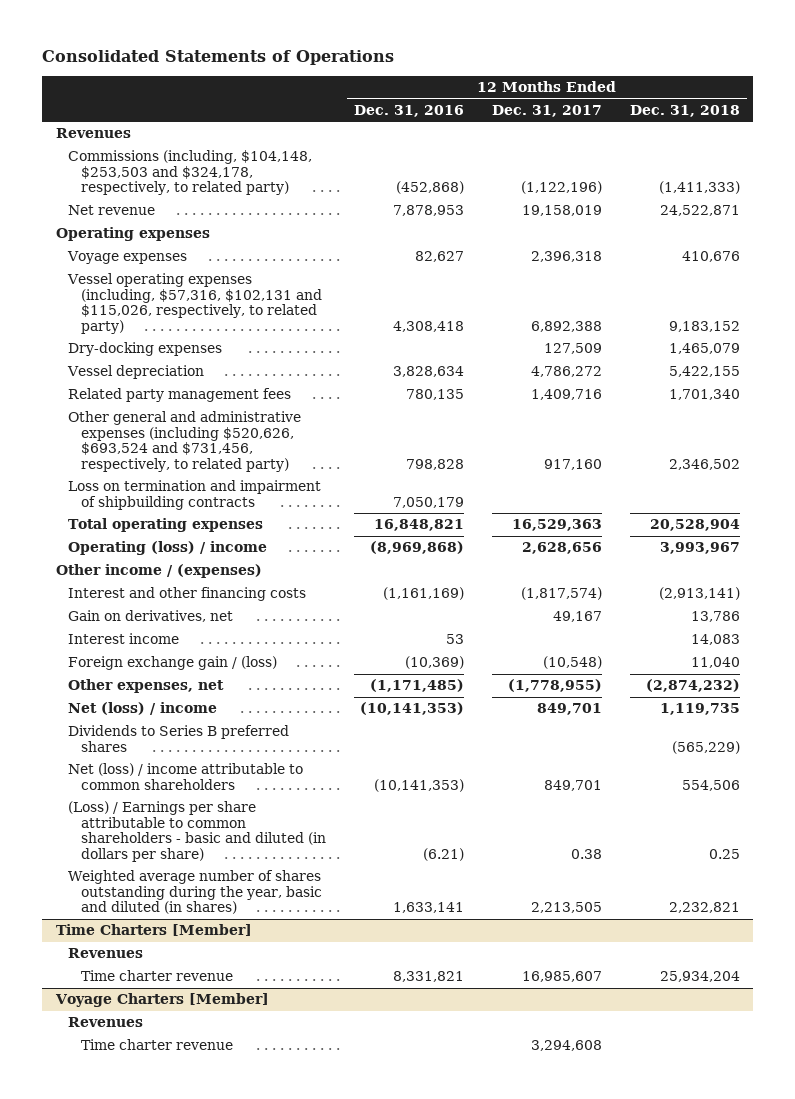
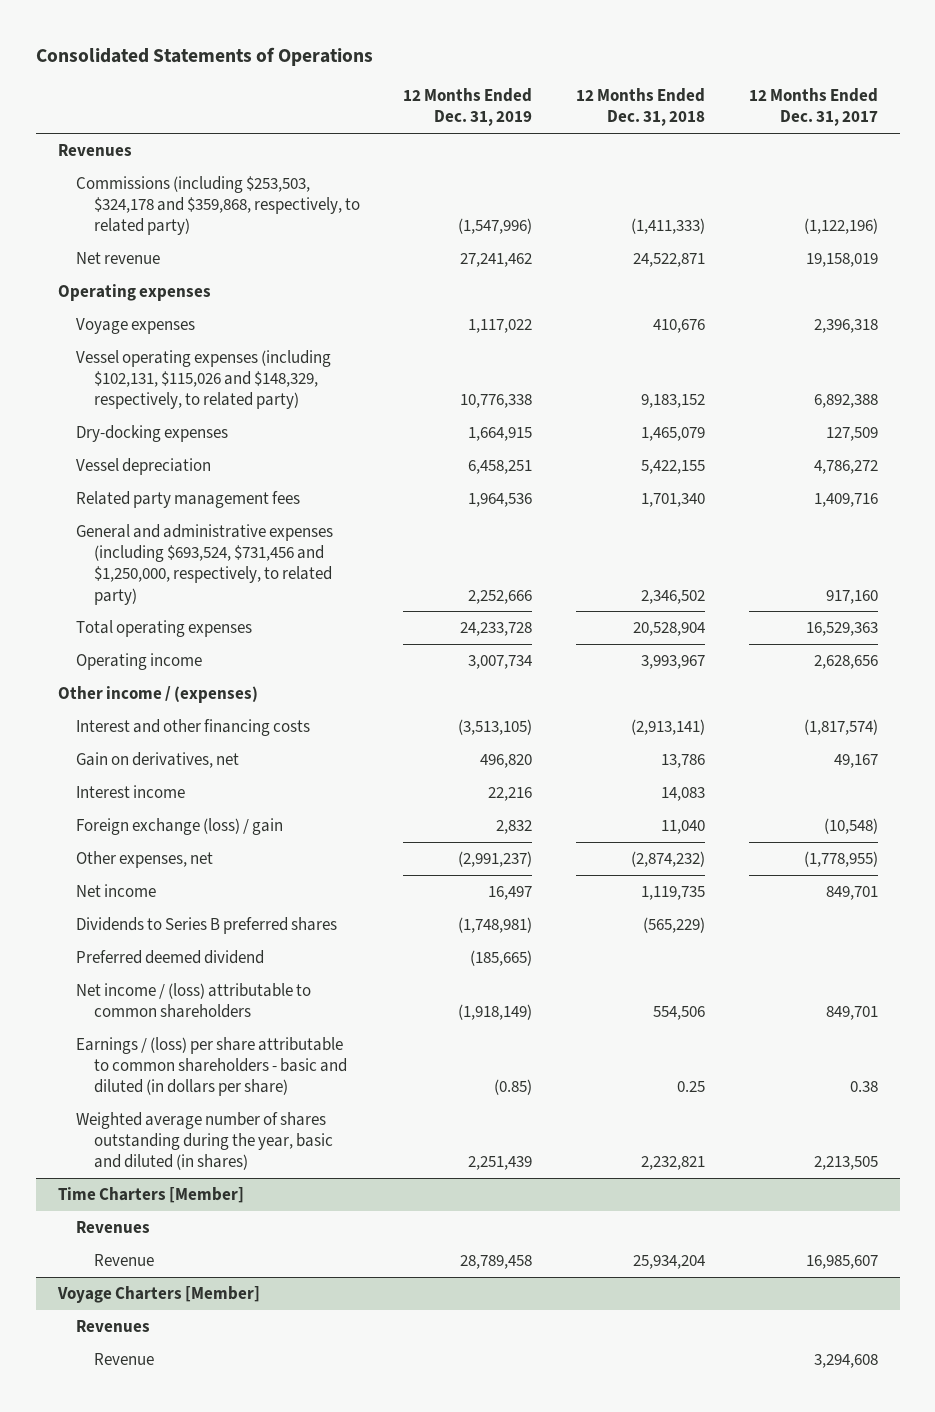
[353,104,464,117] Dec. 31, 2016 -> none
none -> [403,88,533,127] 12 Months Ended Dec. 31, 2019
[68,150,313,196] Commissions (including, $104,148, $253,503 and $324,178, respectively, to related party) -> [75,176,360,236] Commissions (including $253,503, $324,178 and $359,868, respectively, to related party)
[67,273,323,334] Vessel operating expenses (including, $57,316, $102,131 and $115,026, respectively, to related party) -> [75,350,331,410] Vessel operating expenses (including $102,131, $115,026 and $148,329, respectively, to related party)
[68,480,322,510] Loss on termination and impairment of shipbuilding contracts -> none
[68,411,302,472] Other general and administrative expenses (including $520,626, $693,524 and $731,456, respectively, to related party) -> [75,524,333,605] General and administrative expenses (including $693,524, $731,456 and $1,250,000, respectively, to related party)
[68,541,268,556] Operating (loss) / income -> [75,653,202,671] Operating income
[68,656,278,671] Foreign exchange gain / (loss) -> [75,818,283,836] Foreign exchange (loss) / gain
[68,702,218,716] Net (loss) / income -> [75,884,156,898] Net income
none -> [75,950,264,965] Preferred deemed dividend
[68,763,304,790] Net (loss) / income attributable to common shareholders -> [75,983,311,1019] Net income / (loss) attributable to common shareholders
[68,801,327,862] (Loss) / Earnings per share attributable to common shareholders - basic and diluted (in dollars per share) -> [75,1037,347,1097] Earnings / (loss) per share attributable to common shareholders - basic and diluted (in dollars per share)
[81,970,234,982] Time charter revenue -> [93,1254,154,1267] Revenue
[81,1039,234,1051] Time charter revenue -> [93,1353,154,1366] Revenue

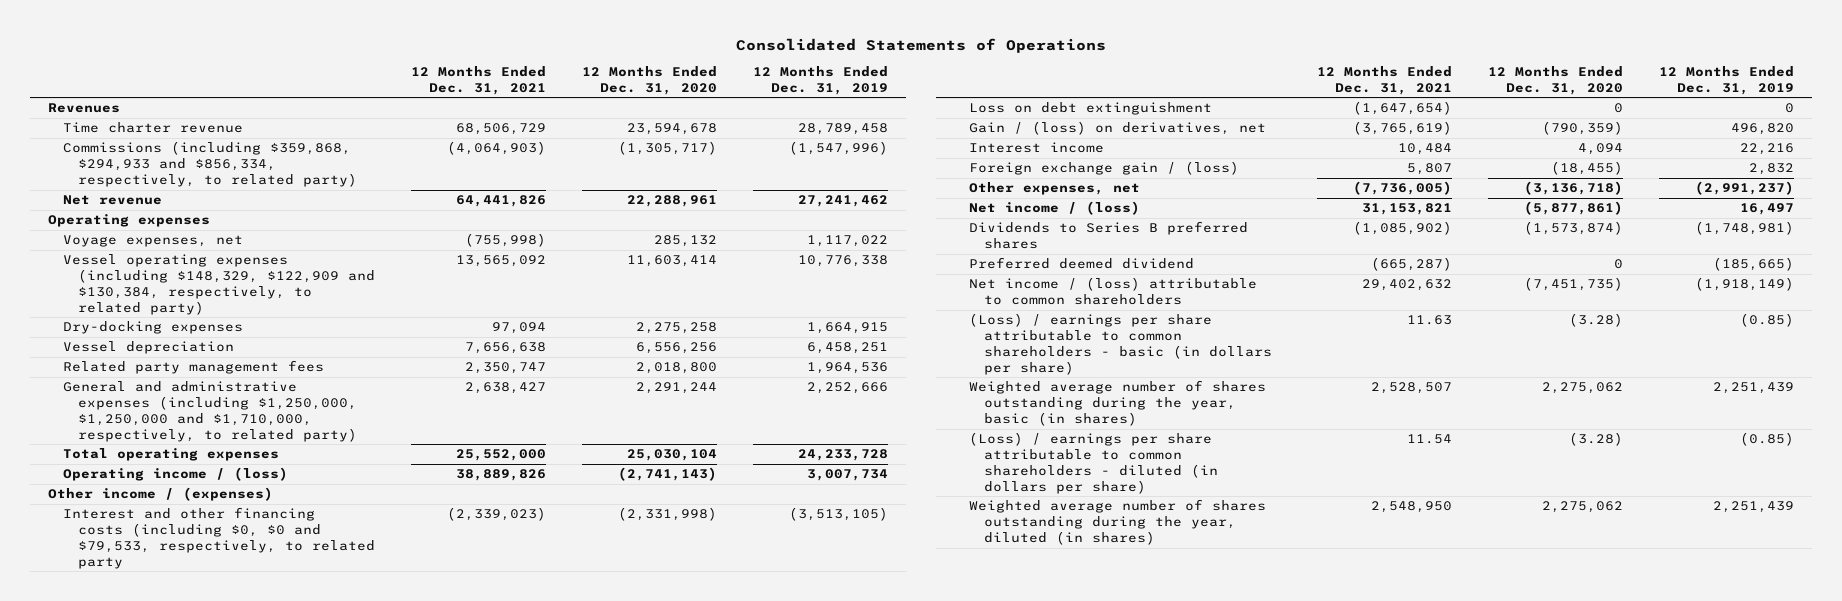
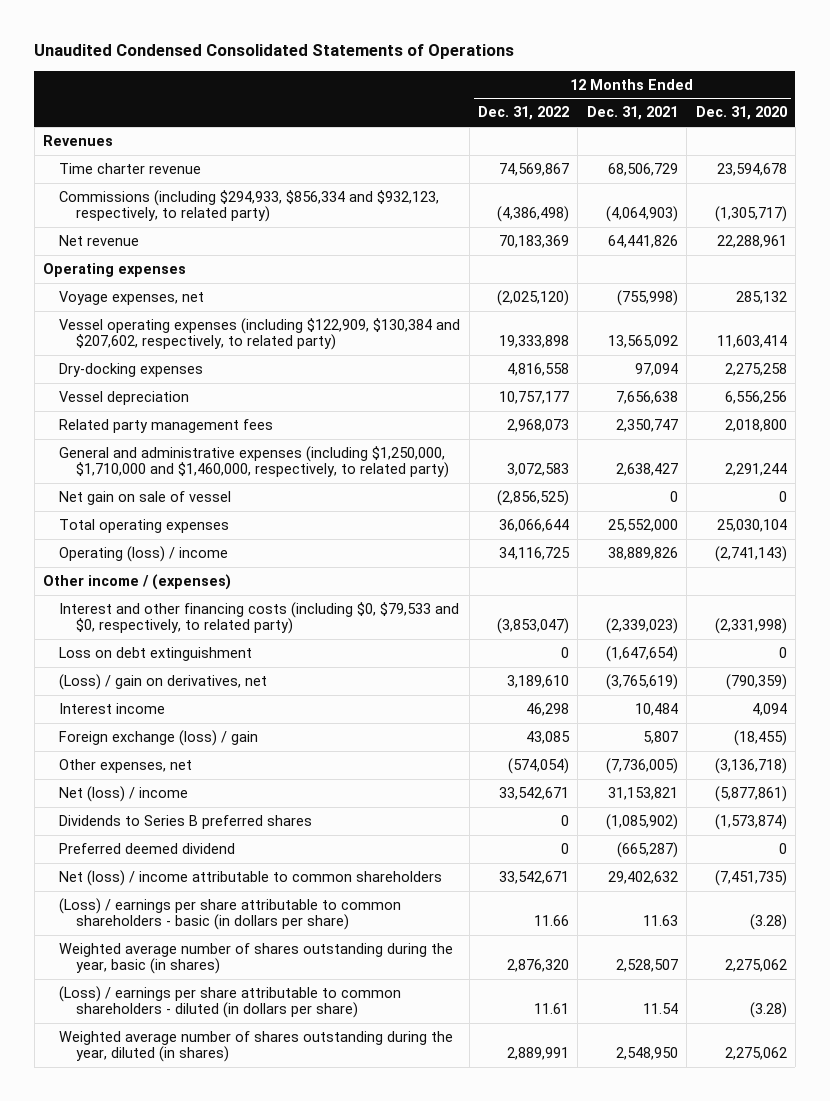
[735,37,1106,53] Consolidated Statements of Operations -> [34,44,515,60] Unaudited Condensed Consolidated Statements of Operations
[752,65,888,95] 12 Months Ended Dec. 31, 2019 -> none
none -> [478,106,570,121] Dec. 31, 2022
[63,141,358,188] Commissions (including $359,868, $294,933 and $856,334, respectively, to related party) -> [59,189,440,223] Commissions (including $294,933, $856,334 and $932,123, respectively, to related party)
[63,254,376,316] Vessel operating expenses (including $148,329, $122,909 and $130,384, respectively, to related party) -> [59,317,461,351] Vessel operating expenses (including $122,909, $130,384 and $207,602, respectively, to related party)
[63,381,358,443] General and administrative expenses (including $1,250,000, $1,250,000 and $1,710,000, respectively, to related party) -> [59,445,449,479] General and administrative expenses (including $1,250,000, $1,710,000 and $1,460,000, respectively, to related party)
none -> [59,490,232,505] Net gain on sale of vessel
[63,467,289,482] Operating income / (loss) -> [59,545,229,562] Operating (loss) / income
[63,507,376,570] Interest and other financing costs (including $0, $0 and $79,533, respectively, to related party -> [59,601,460,635] Interest and other financing costs (including $0, $79,533 and $0, respectively, to related party)
[969,121,1267,136] Gain / (loss) on derivatives, net -> [59,673,268,690] (Loss) / gain on derivatives, net
[969,161,1240,176] Foreign exchange gain / (loss) -> [59,729,259,746] Foreign exchange (loss) / gain
[969,201,1141,216] Net income / (loss) -> [59,785,189,802] Net (loss) / income
[969,277,1258,306] Net income / (loss) attributable to common shareholders -> [59,869,443,886] Net (loss) / income attributable to common shareholders

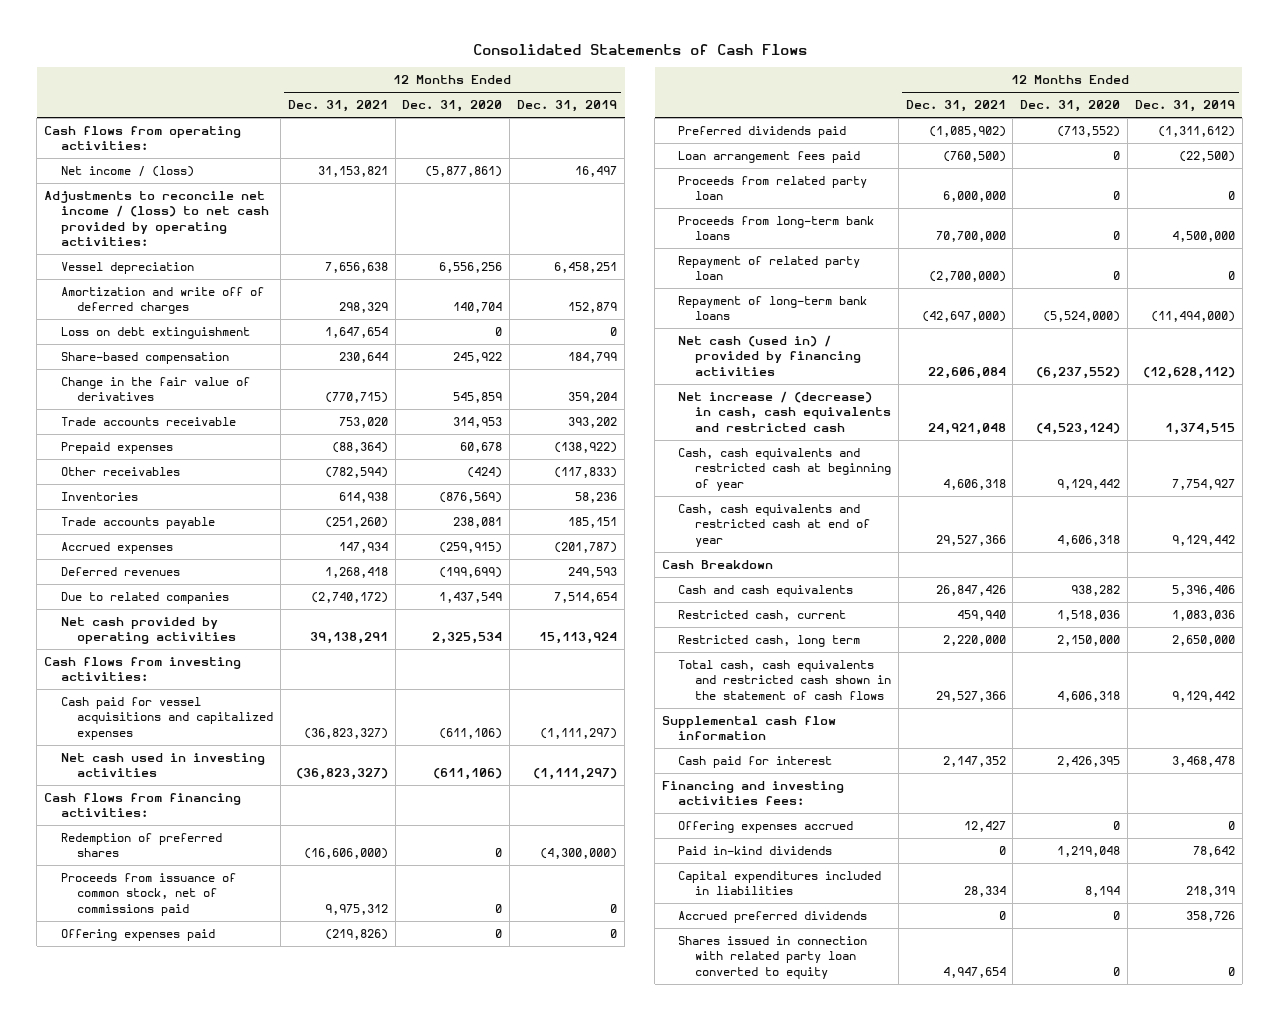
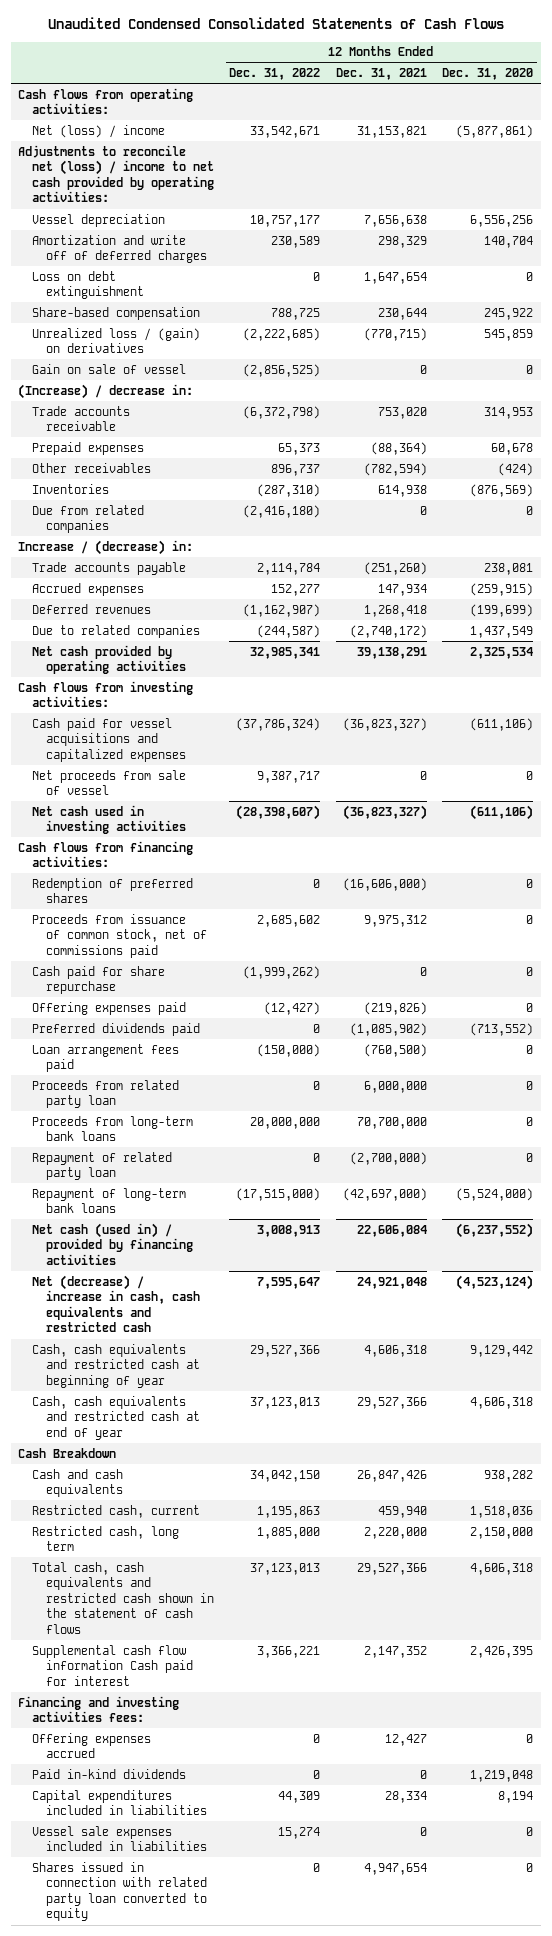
[472,44,807,56] Consolidated Statements of Cash Flows -> [47,17,504,30] Unaudited Condensed Consolidated Statements of Cash Flows
[517,100,618,113] Dec. 31, 2019 -> none
none -> [229,68,321,81] Dec. 31, 2022
[60,166,194,178] Net income / (loss) -> [31,124,165,138] Net (loss) / income
[44,191,269,247] Adjustments to reconcile net income / (loss) to net cash provided by operating activities: -> [18,144,214,203] Adjustments to reconcile net (loss) / income to net cash provided by operating activities:
[60,377,250,402] Change in the fair value of derivatives -> [31,327,200,354] Unrealized loss / (gain) on derivatives
none -> [31,363,186,374] Gain on sale of vessel
none -> [18,383,194,399] (Increase) / decrease in:
none -> [31,504,144,534] Due from related companies
none -> [18,539,194,555] Increase / (decrease) in:
none -> [31,769,186,796] Net proceeds from sale of vessel
none -> [31,965,165,995] Cash paid for share repurchase
[678,391,891,432] Net increase / (decrease) in cash, cash equivalents and restricted cash -> [31,1274,200,1333] Net (decrease) / increase in cash, cash equivalents and restricted cash
[661,716,836,741] Supplemental cash flow information -> none
[678,756,833,769] Cash paid for interest -> [31,1644,193,1686] Supplemental cash flow information Cash paid for interest
[678,911,868,924] Accrued preferred dividends -> none
none -> [31,1825,207,1852] Vessel sale expenses included in liabilities

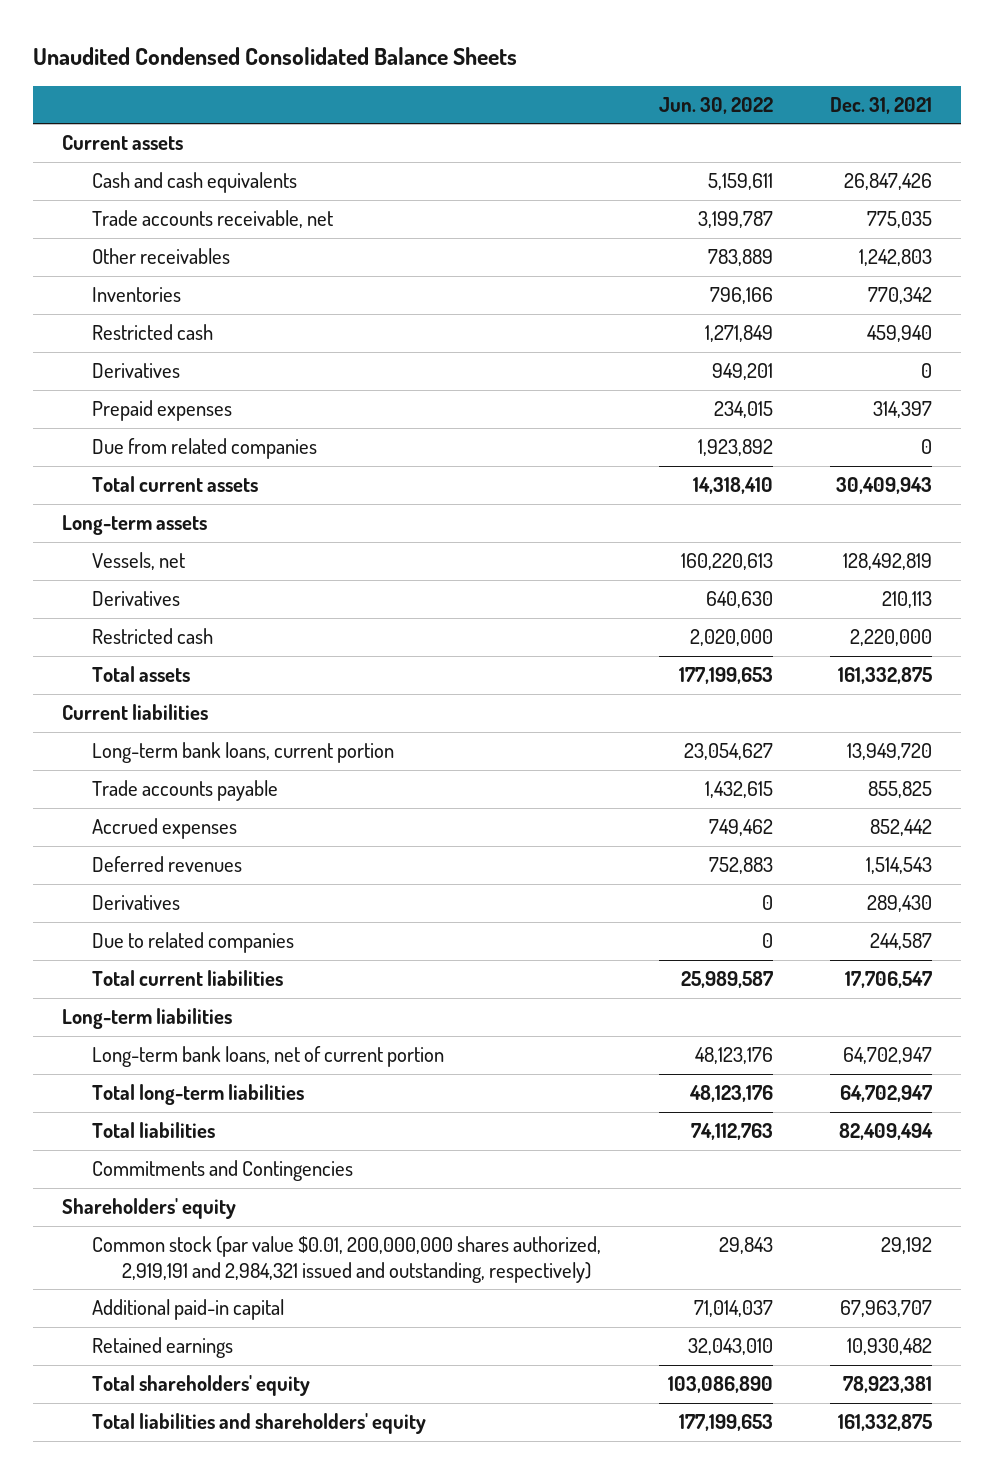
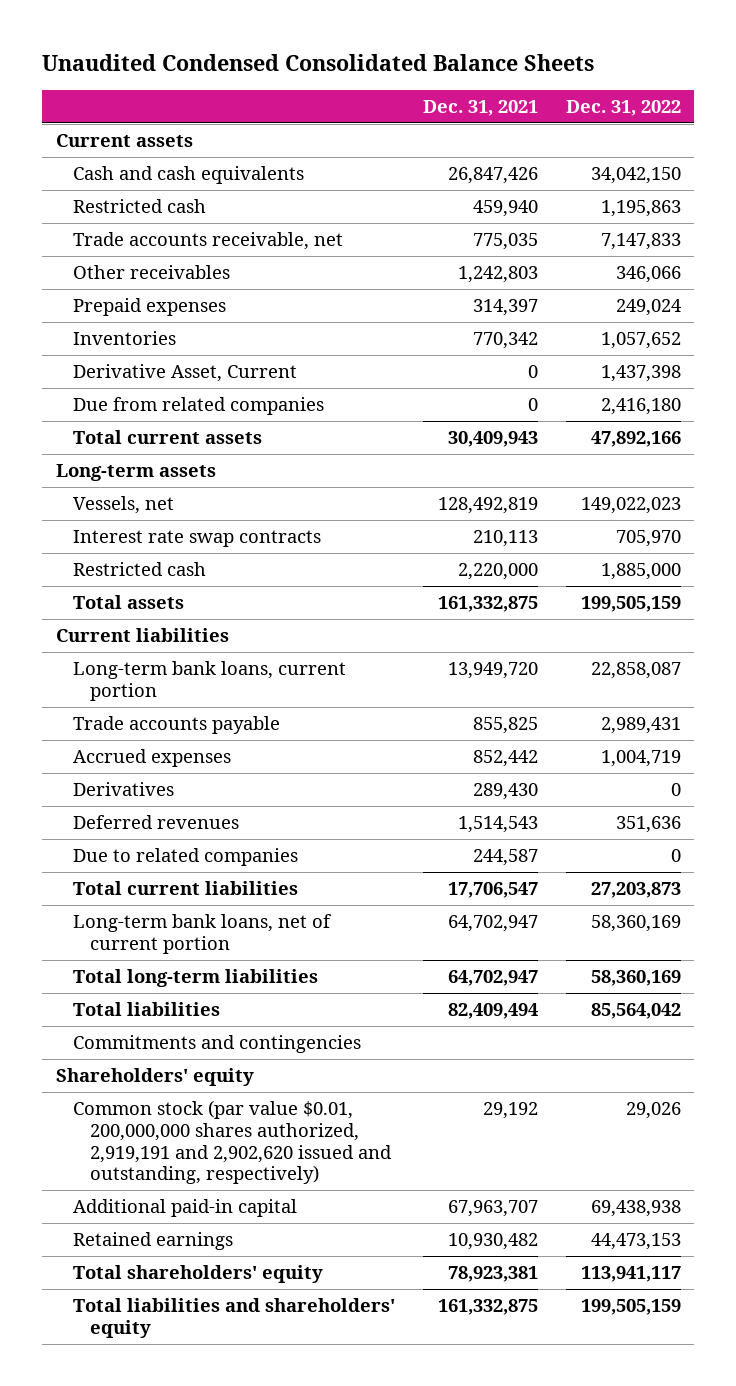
[658,97,773,115] Jun. 30, 2022 -> none
none -> [565,99,681,116] Dec. 31, 2022
[92,324,214,341] Restricted cash -> [73,199,207,214] Restricted cash
[92,363,181,379] Derivatives -> none
[92,287,182,303] Inventories -> [73,331,177,346] Inventories
none -> [73,364,298,383] Derivative Asset, Current
[92,591,181,607] Derivatives -> [73,530,322,548] Interest rate swap contracts
[92,856,243,873] Deferred revenues -> [73,815,240,830] Deferred revenues
[62,1008,233,1030] Long-term liabilities -> none
[92,1160,354,1182] Commitments and Contingencies -> [73,1035,362,1054] Commitments and contingencies
[92,1236,602,1283] Common stock (par value $0.01, 200,000,000 shares authorized, 2,919,191 and 2,984,321 issued and outstanding, respectively) -> [73,1100,393,1185] Common stock (par value $0.01, 200,000,000 shares authorized, 2,919,191 and 2,902,620 issued and outstanding, respectively)

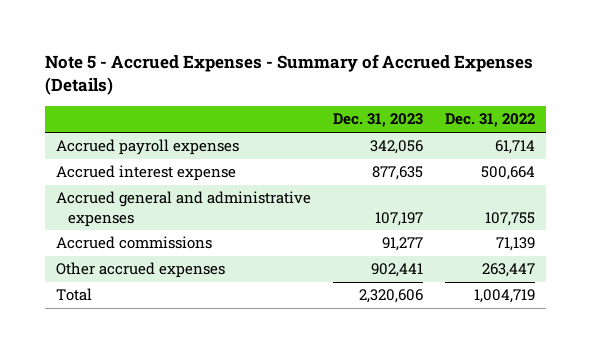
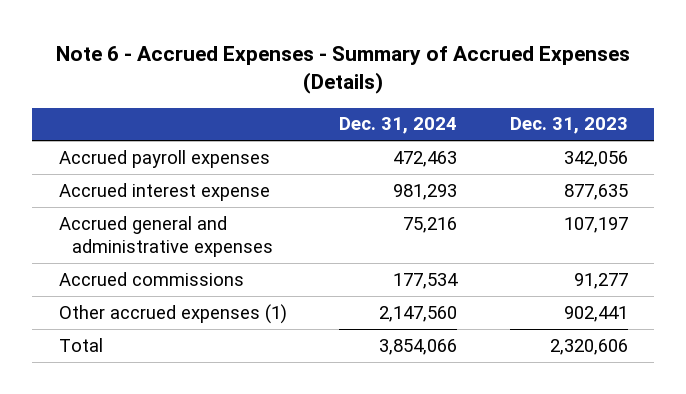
[45,54,534,96] Note 5 - Accrued Expenses - Summary of Accrued Expenses (Details) -> [56,45,631,95] Note 6 - Accrued Expenses - Summary of Accrued Expenses (Details)
[445,113,536,128] Dec. 31, 2022 -> none
none -> [339,117,458,135] Dec. 31, 2024
[56,262,226,279] Other accrued expenses -> [58,303,287,324] Other accrued expenses (1)

